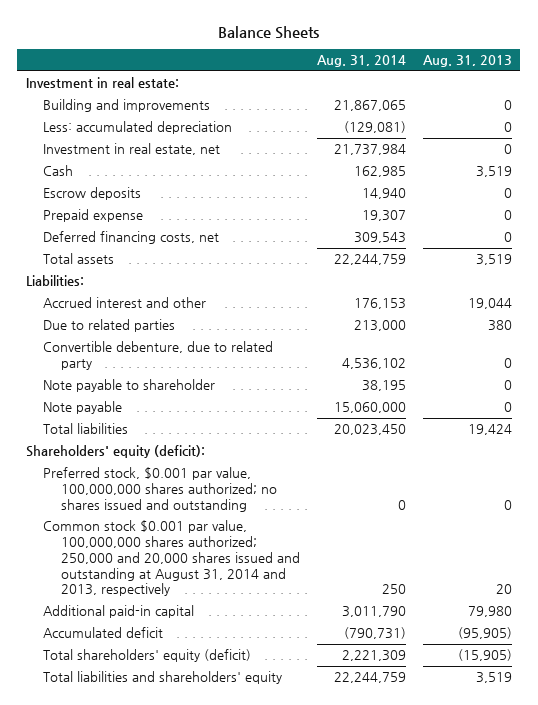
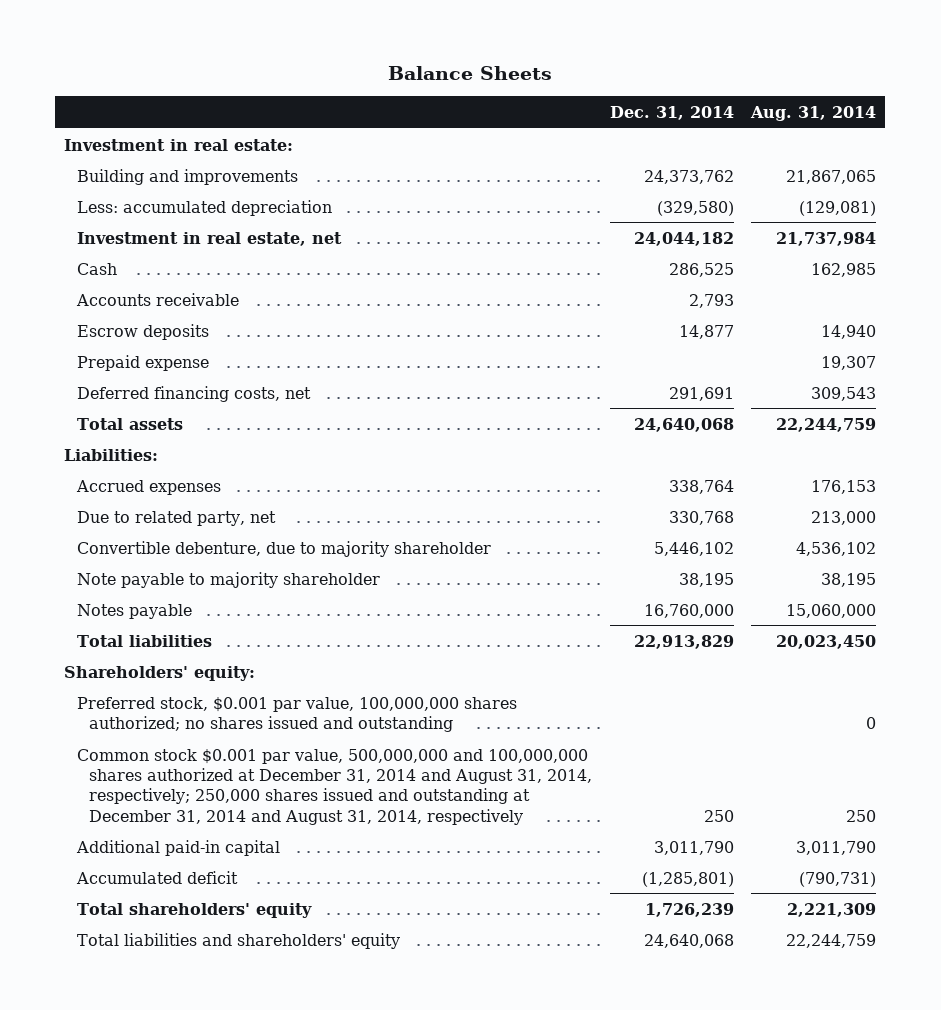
[422,55,512,68] Aug. 31, 2013 -> none
none -> [609,105,734,120] Dec. 31, 2014
none -> [75,292,239,306] Accounts receivable
[43,297,207,309] Accrued interest and other -> [75,479,221,495] Accrued expenses
[43,319,176,333] Due to related parties -> [76,510,276,526] Due to related party, net
[43,341,274,371] Convertible debenture, due to related party -> [76,540,491,557] Convertible debenture, due to majority shareholder
[43,379,216,393] Note payable to shareholder -> [76,571,380,588] Note payable to majority shareholder
[43,401,123,415] Note payable -> [76,603,192,619] Notes payable
[25,445,205,459] Shareholders' equity (deficit): -> [64,665,256,681] Shareholders' equity:
[43,520,300,597] Common stock $0.001 par value, 100,000,000 shares authorized; 250,000 and 20,000 shares issued and outstanding at August 31, 2014 and 2013, respectively -> [76,748,593,825] Common stock $0.001 par value, 500,000,000 and 100,000,000 shares authorized at December 31, 2014 and August 31, 2014, respectively; 250,000 shares issued and outstanding at December 31, 2014 and August 31, 2014, respectively
[43,649,252,663] Total shareholders' equity (deficit) -> [76,902,312,918] Total shareholders' equity

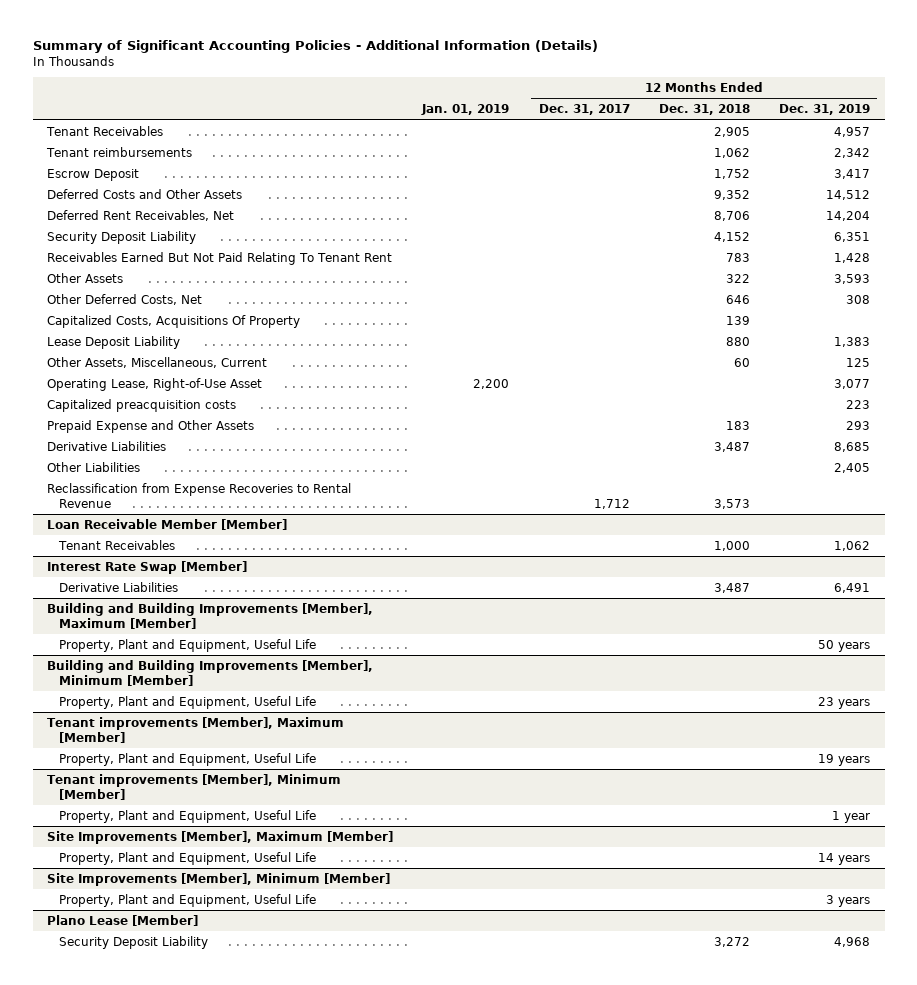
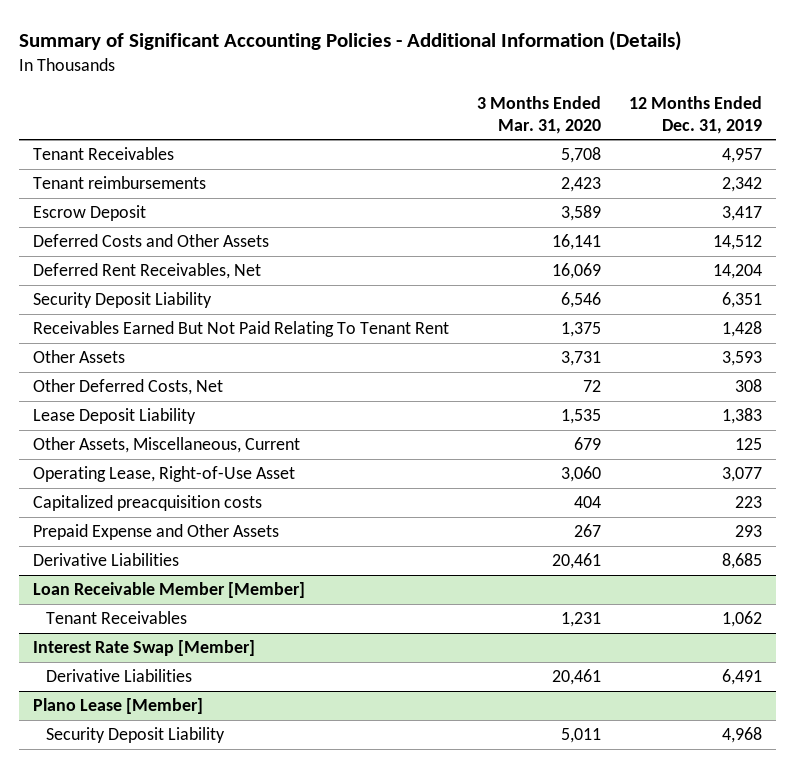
[421,104,510,116] Jan. 01, 2019 -> none
[538,104,630,116] Dec. 31, 2017 -> none
[658,104,750,116] Dec. 31, 2018 -> none
none -> [476,96,601,134] 3 Months Ended Mar. 31, 2020
[47,314,301,328] Capitalized Costs, Acquisitions Of Property -> none
[47,461,141,472] Other Liabilities -> none
[47,482,352,508] Reclassification from Expense Recoveries to Rental Revenue -> none
[47,602,374,629] Building and Building Improvements [Member], Maximum [Member] -> none
[59,638,317,652] Property, Plant and Equipment, Useful Life -> none
[47,659,374,686] Building and Building Improvements [Member], Minimum [Member] -> none
[59,695,317,709] Property, Plant and Equipment, Useful Life -> none
[47,716,345,743] Tenant improvements [Member], Maximum [Member] -> none
[59,752,317,766] Property, Plant and Equipment, Useful Life -> none
[47,773,342,800] Tenant improvements [Member], Minimum [Member] -> none
[59,809,317,823] Property, Plant and Equipment, Useful Life -> none
[47,830,394,844] Site Improvements [Member], Maximum [Member] -> none
[59,851,317,865] Property, Plant and Equipment, Useful Life -> none
[47,872,391,886] Site Improvements [Member], Minimum [Member] -> none
[59,893,317,907] Property, Plant and Equipment, Useful Life -> none

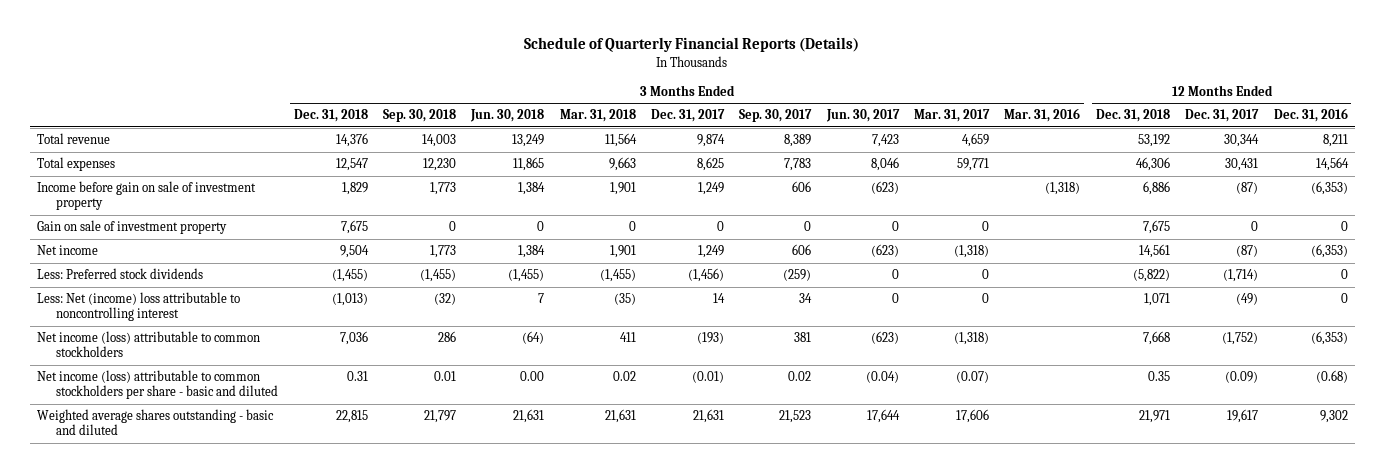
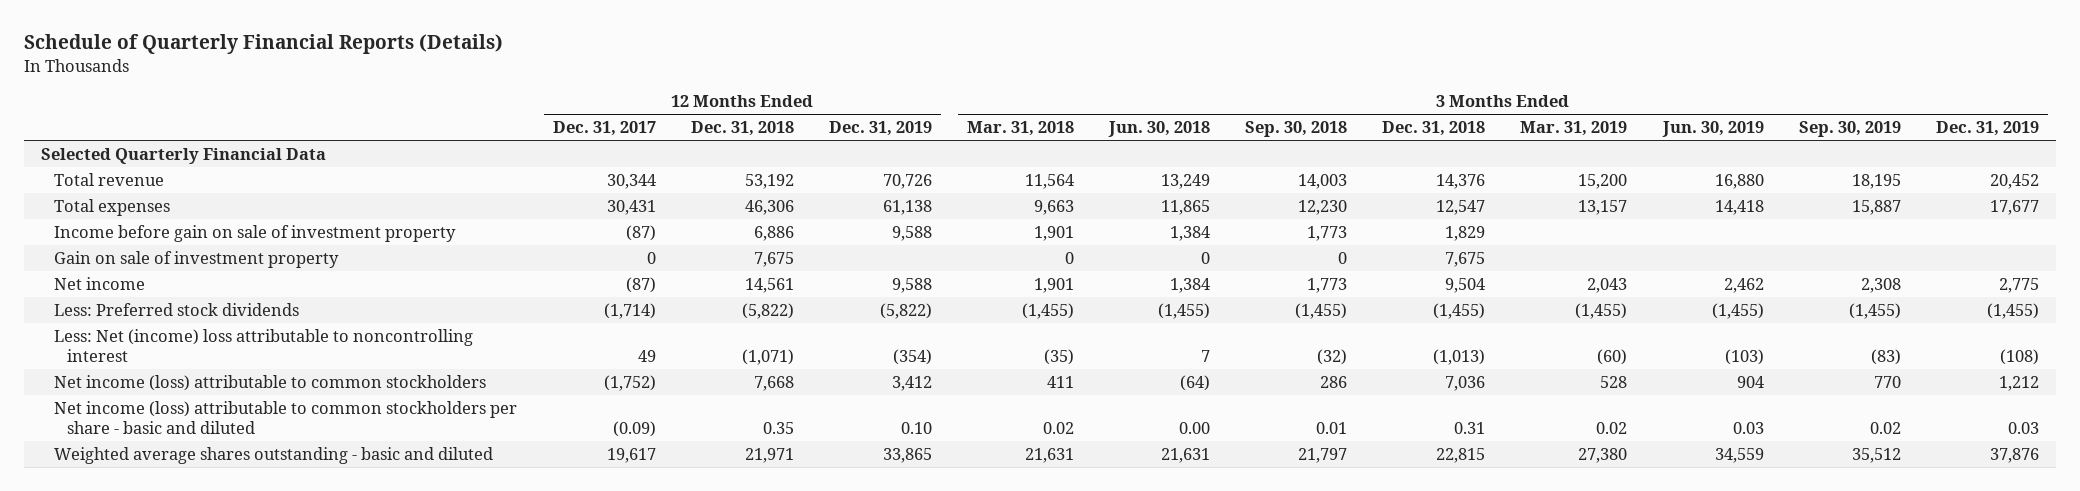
[651,109,726,123] Dec. 31, 2017 -> none
[739,109,813,123] Sep. 30, 2017 -> none
[825,109,900,123] Jun. 30, 2017 -> none
[914,109,991,123] Mar. 31, 2017 -> none
[1004,108,1081,123] Mar. 31, 2016 -> none
[1273,108,1348,123] Dec. 31, 2016 -> none
none -> [828,121,932,137] Dec. 31, 2019
none -> [1520,121,1628,137] Mar. 31, 2019
none -> [1661,121,1764,138] Jun. 30, 2019
none -> [1798,121,1901,138] Sep. 30, 2019
none -> [1935,121,2039,137] Dec. 31, 2019
none -> [41,148,327,165] Selected Quarterly Financial Data
[1143,293,1170,307] 1,071 -> [741,349,794,366] (1,071)
[1236,293,1259,306] (49) -> [637,350,656,363] 49

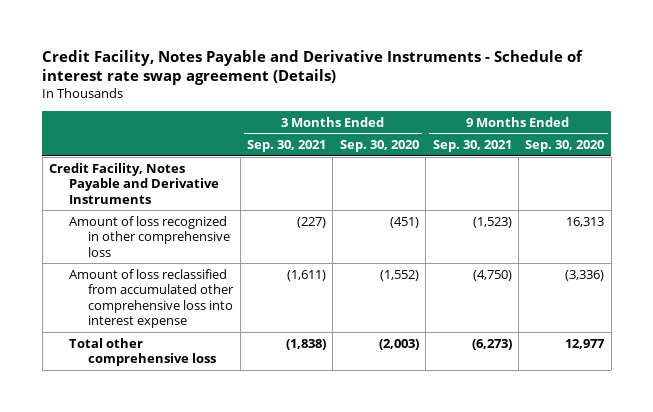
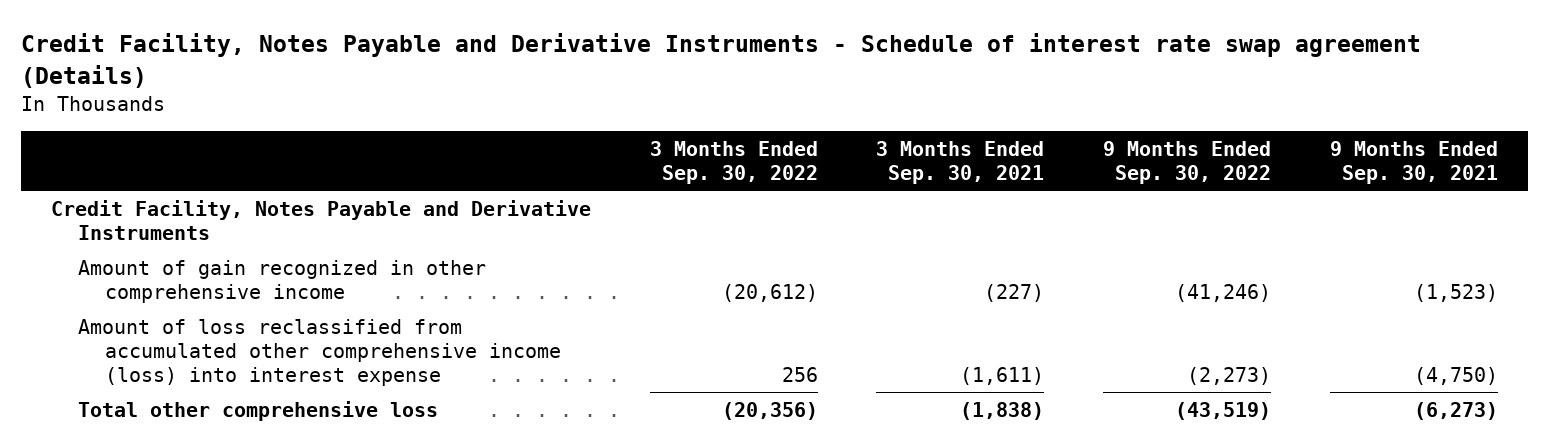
[339,140,419,153] Sep. 30, 2020 -> none
[525,140,605,153] Sep. 30, 2020 -> none
none -> [649,140,818,185] 3 Months Ended Sep. 30, 2022
none -> [1103,140,1272,185] 9 Months Ended Sep. 30, 2022
[68,215,231,257] Amount of loss recognized in other comprehensive loss -> [77,259,486,304] Amount of gain recognized in other comprehensive income
[68,268,235,329] Amount of loss reclassified from accumulated other comprehensive loss into interest expense -> [77,318,561,387] Amount of loss reclassified from accumulated other comprehensive income (loss) into interest expense

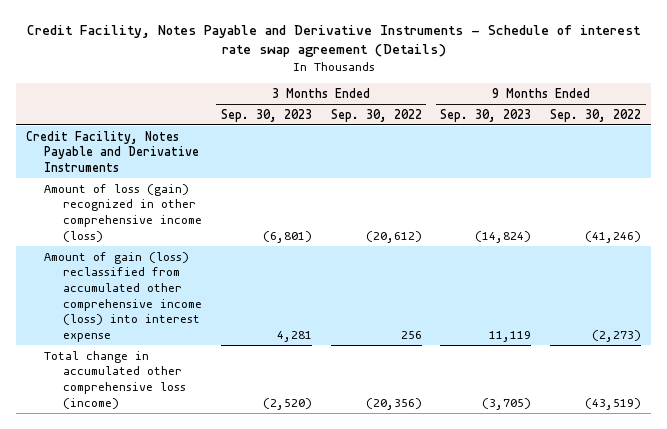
[876,140,1045,185] 3 Months Ended Sep. 30, 2021 -> none
[1330,140,1499,185] 9 Months Ended Sep. 30, 2021 -> none
none -> [220,108,312,122] Sep. 30, 2023
none -> [440,108,532,122] Sep. 30, 2023
[77,259,486,304] Amount of gain recognized in other comprehensive income -> [44,183,202,242] Amount of loss (gain) recognized in other comprehensive income (loss)
[77,318,561,387] Amount of loss reclassified from accumulated other comprehensive income (loss) into interest expense -> [44,251,202,342] Amount of gain (loss) reclassified from accumulated other comprehensive income (loss) into interest expense
[77,400,438,421] Total other comprehensive loss -> [44,350,186,409] Total change in accumulated other comprehensive loss (income)

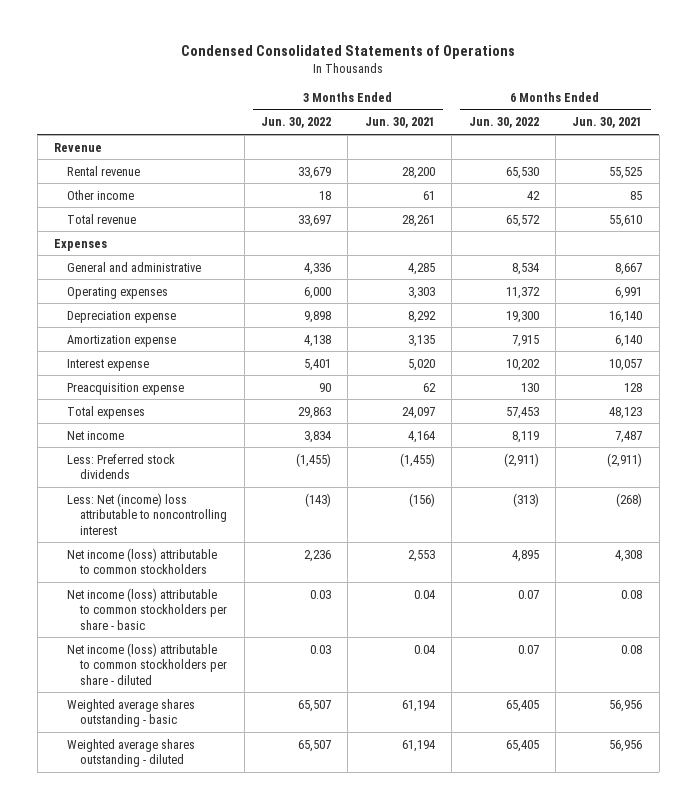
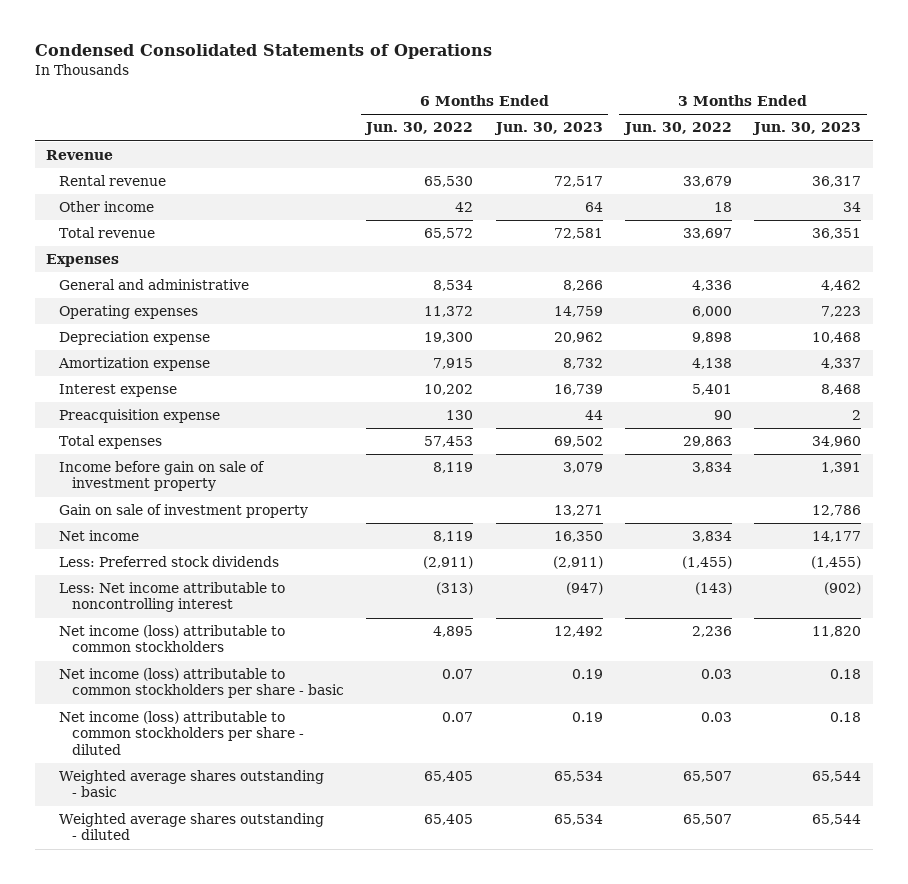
[364,117,435,129] Jun. 30, 2021 -> none
[572,117,643,129] Jun. 30, 2021 -> none
none -> [493,122,603,136] Jun. 30, 2023
none -> [752,122,862,136] Jun. 30, 2023
none -> [59,461,266,492] Income before gain on sale of investment property
none -> [59,504,309,519] Gain on sale of investment property
[67,492,228,535] Less: Net (income) loss attributable to noncontrolling interest -> [59,582,286,613] Less: Net income attributable to noncontrolling interest

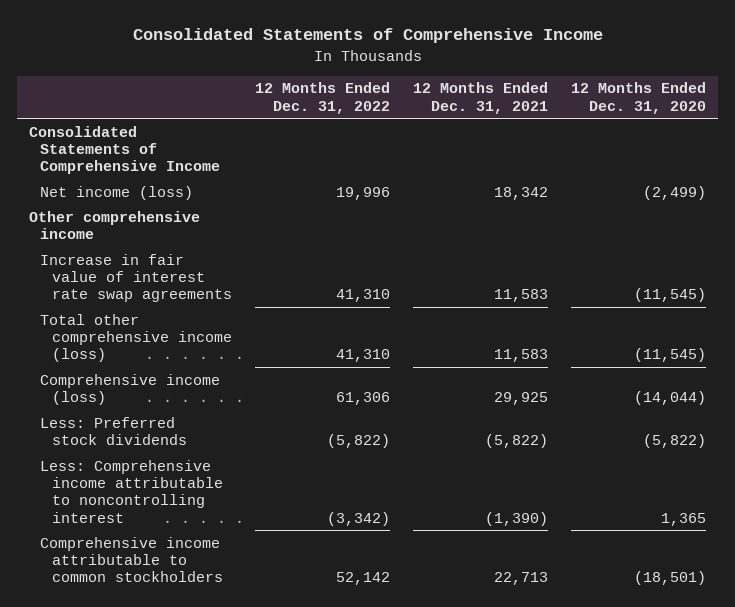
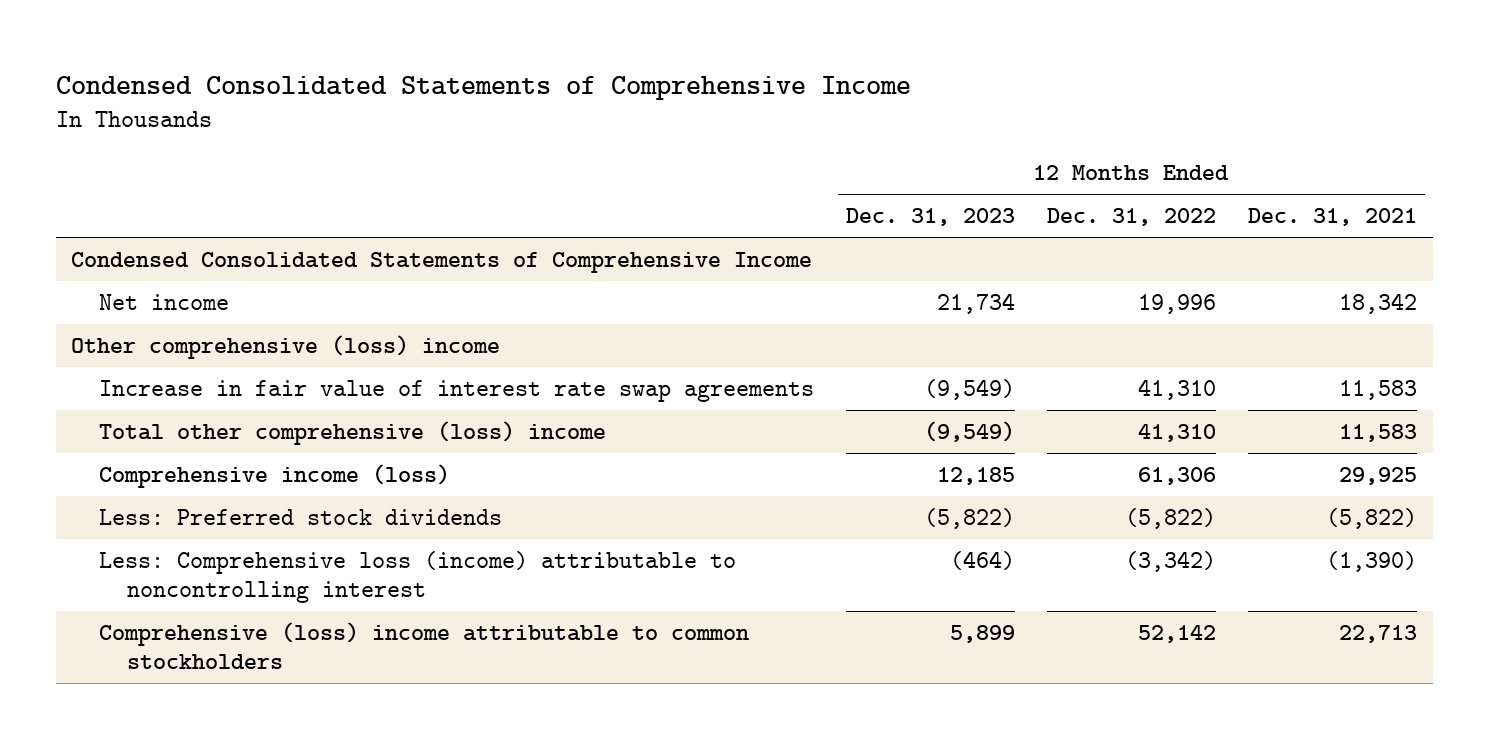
[132,28,603,44] Consolidated Statements of Comprehensive Income -> [55,75,911,100] Condensed Consolidated Statements of Comprehensive Income
[571,82,707,114] 12 Months Ended Dec. 31, 2020 -> none
none -> [846,208,1016,227] Dec. 31, 2023
[28,125,221,175] Consolidated Statements of Comprehensive Income -> [71,251,813,273] Condensed Consolidated Statements of Comprehensive Income
[40,185,194,200] Net income (loss) -> [99,293,230,310] Net income
[28,210,200,239] Other comprehensive income -> [71,334,501,359] Other comprehensive (loss) income
[40,313,233,363] Total other comprehensive income (loss) -> [99,420,607,445] Total other comprehensive (loss) income
[40,459,224,523] Less: Comprehensive income attributable to noncontrolling interest -> [99,550,737,603] Less: Comprehensive loss (income) attributable to noncontrolling interest
[40,536,224,583] Comprehensive income attributable to common stockholders -> [99,621,750,669] Comprehensive (loss) income attributable to common stockholders

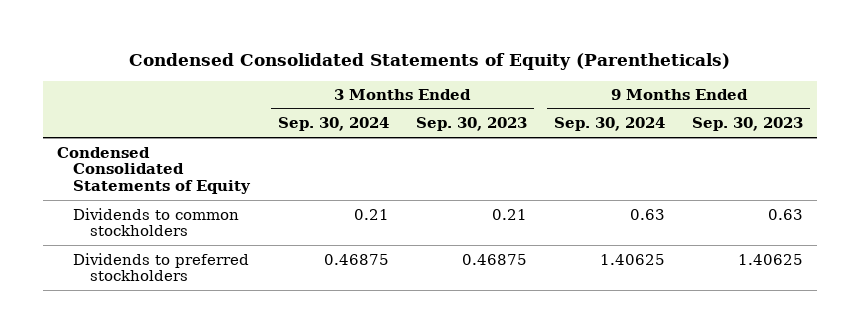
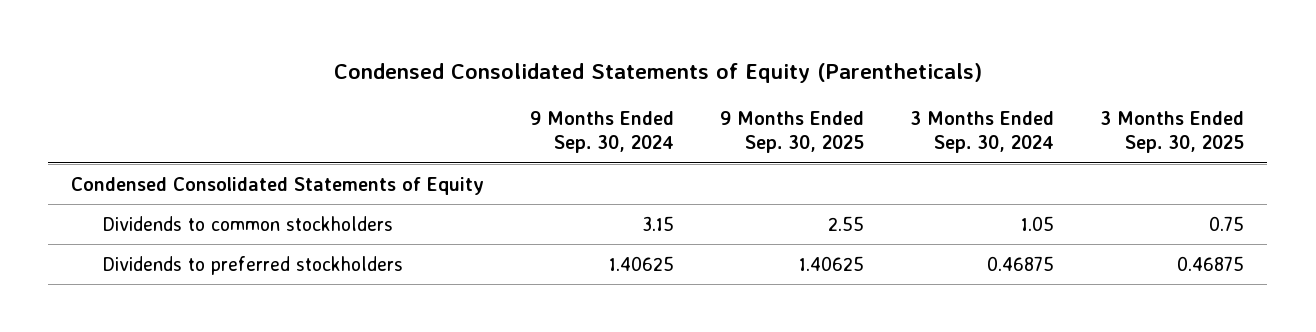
[415,117,527,132] Sep. 30, 2023 -> none
[692,117,804,132] Sep. 30, 2023 -> none
none -> [720,110,865,154] 9 Months Ended Sep. 30, 2025
none -> [1100,110,1245,154] 3 Months Ended Sep. 30, 2025
[353,208,389,220] 0.21 -> [1021,215,1055,231] 1.05
[630,208,666,220] 0.63 -> [642,215,675,231] 3.15

